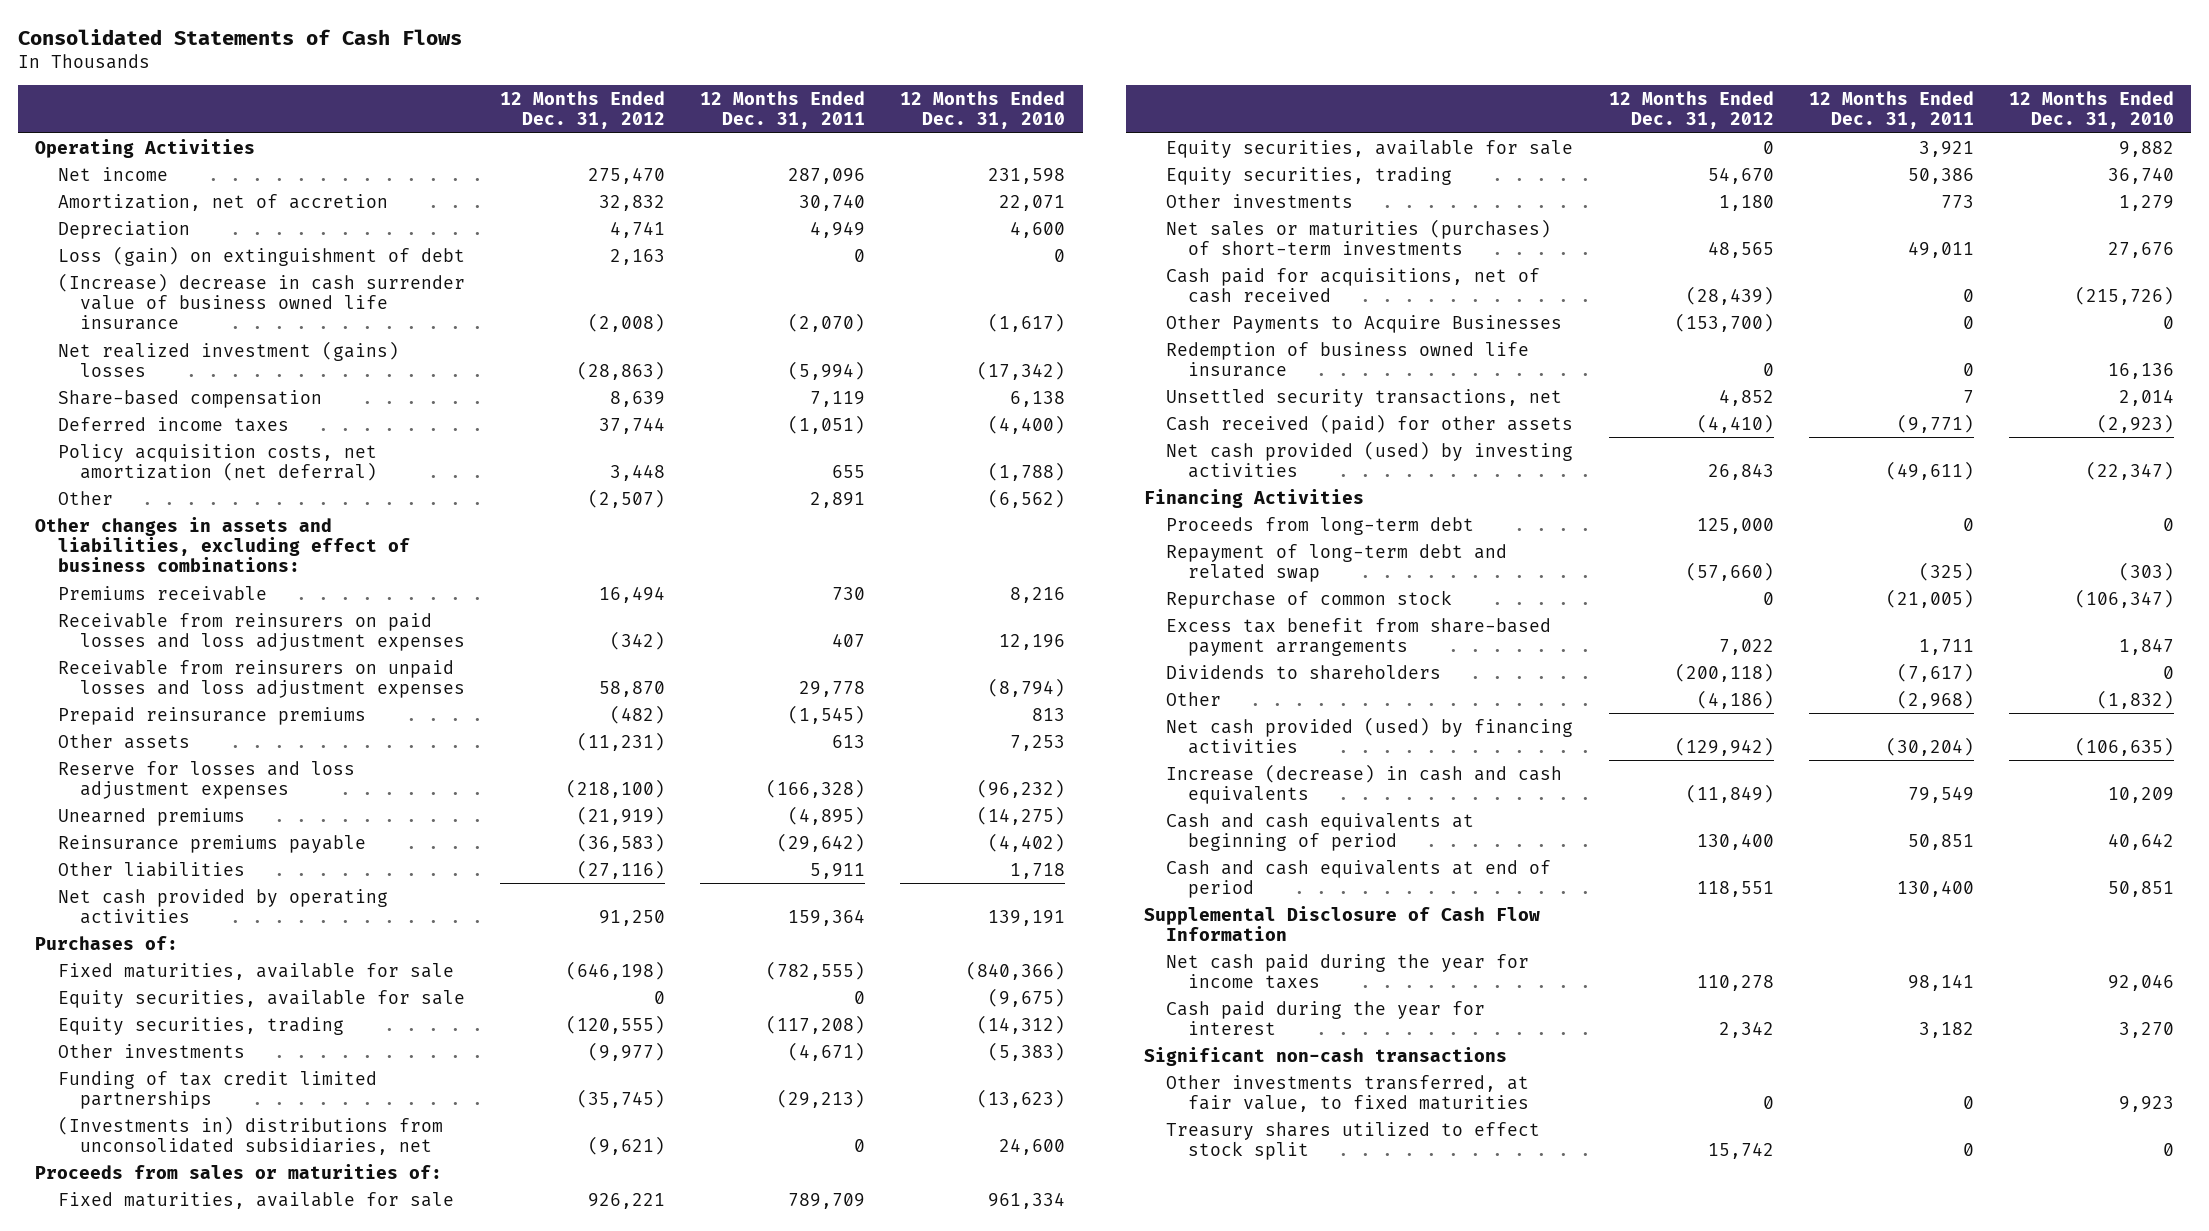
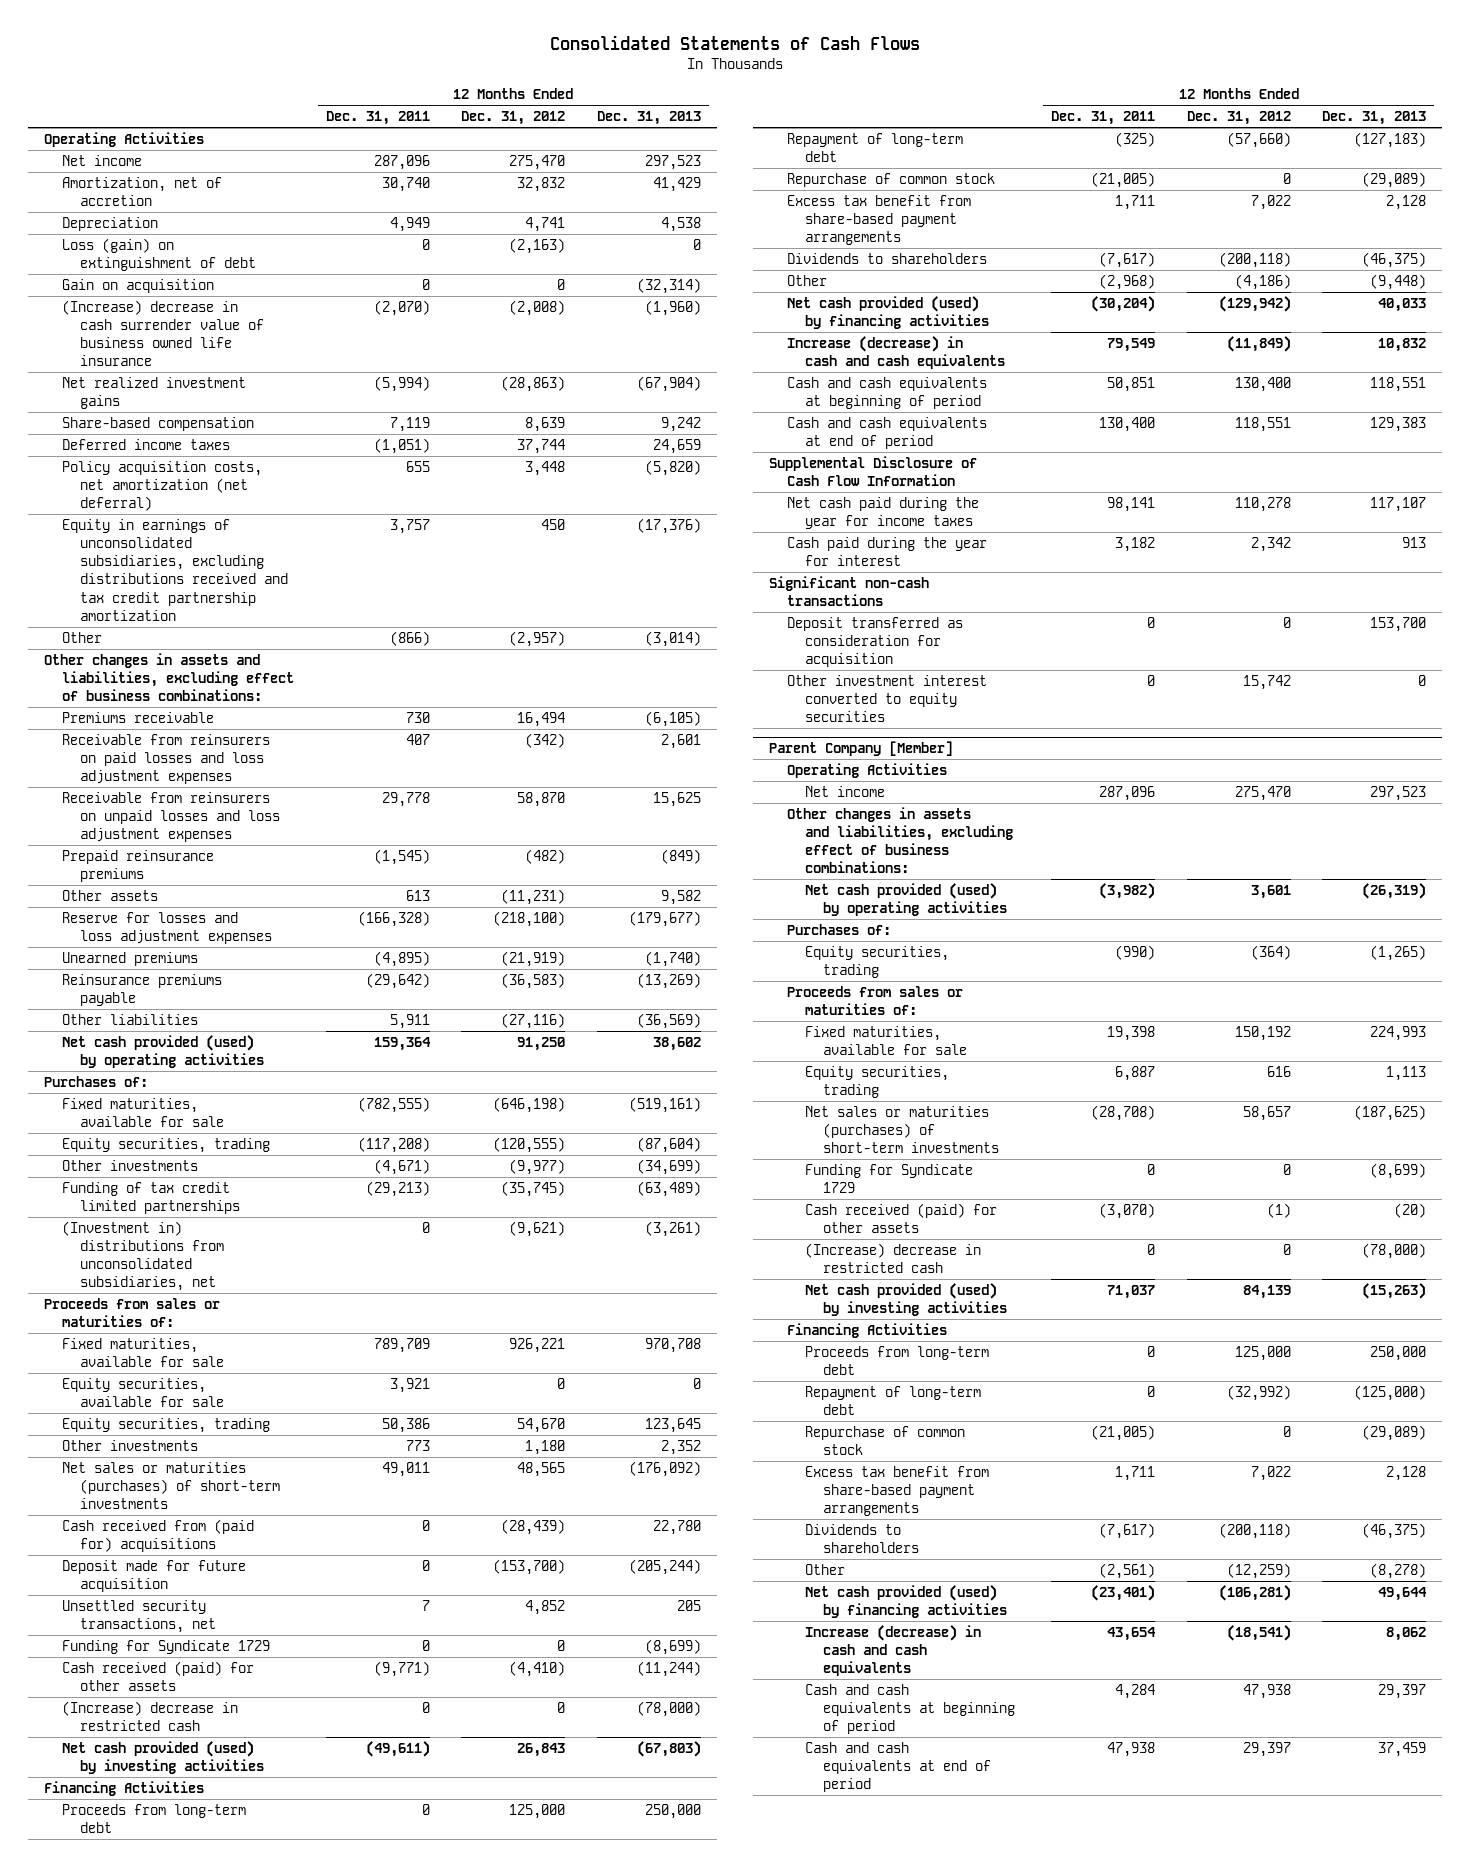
[900,91,1066,130] 12 Months Ended Dec. 31, 2010 -> none
none -> [597,111,702,126] Dec. 31, 2013
[610,248,666,265] 2,163 -> [509,237,566,254] (2,163)
none -> [61,278,214,293] Gain on acquisition
[57,340,399,377] Net realized investment (gains) losses -> [61,376,246,410] Net realized investment gains
none -> [61,518,289,621] Equity in earnings of unconsolidated subsidiaries, excluding distributions received and tax credit partnership amortization
[588,488,666,508] (2,507) -> [509,630,566,647] (2,957)
[810,491,866,508] 2,891 -> [389,630,430,646] (866)
[57,888,388,924] Net cash provided by operating activities -> [61,1034,265,1069] Net cash provided (used) by operating activities
[57,989,465,1008] Equity securities, available for sale -> none
[57,1115,443,1155] (Investments in) distributions from unconsolidated subsidiaries, net -> [61,1220,225,1292] (Investment in) distributions from unconsolidated subsidiaries, net
[1166,341,1530,377] Redemption of business owned life insurance -> none
[1166,267,1541,303] Cash paid for acquisitions, net of cash received -> [61,1518,254,1553] Cash received from (paid for) acquisitions
[1166,314,1563,333] Other Payments to Acquire Businesses -> [61,1559,246,1593] Deposit made for future acquisition
none -> [61,1639,270,1654] Funding for Syndicate 1729
none -> [61,1700,238,1732] (Increase) decrease in restricted cash
[1166,543,1508,582] Repayment of long-term debt and related swap -> [786,132,963,163] Repayment of long-term debt
[1166,1074,1530,1112] Other investments transferred, at fair value, to fixed maturities -> none
none -> [786,616,963,668] Deposit transferred as consideration for acquisition
[1166,1121,1541,1160] Treasury shares utilized to effect stock split -> [786,674,987,723] Other investment interest converted to equity securities
none -> [768,741,953,757] Parent Company [Member]
none -> [786,762,947,778] Operating Activities
none -> [805,785,886,797] Net income
none -> [786,806,1014,874] Other changes in assets and liabilities, excluding effect of business combinations:
none -> [805,882,1008,917] Net cash provided (used) by operating activities
none -> [786,923,891,935] Purchases of:
none -> [805,945,950,979] Equity securities, trading
none -> [786,985,963,1016] Proceeds from sales or maturities of:
none -> [805,1025,968,1056] Fixed maturities, available for sale
none -> [805,1065,950,1099] Equity securities, trading
none -> [805,1105,1000,1154] Net sales or maturities (purchases) of short-term investments
none -> [805,1163,974,1194] Funding for Syndicate 1729
none -> [805,1202,998,1234] Cash received (paid) for other assets
none -> [805,1242,982,1274] (Increase) decrease in restricted cash
none -> [805,1282,1008,1317] Net cash provided (used) by investing activities
none -> [786,1322,947,1338] Financing Activities
none -> [805,1345,990,1376] Proceeds from long-term debt
none -> [805,1385,982,1416] Repayment of long-term debt
none -> [805,1425,966,1456] Repurchase of common stock
none -> [805,1465,990,1517] Excess tax benefit from share-based payment arrangements
none -> [805,1523,920,1554] Dividends to shareholders
none -> [805,1563,846,1575] Other
none -> [805,1584,1008,1619] Net cash provided (used) by financing activities
none -> [805,1624,982,1677] Increase (decrease) in cash and cash equivalents
none -> [805,1683,1016,1735] Cash and cash equivalents at beginning of period
none -> [805,1741,992,1793] Cash and cash equivalents at end of period

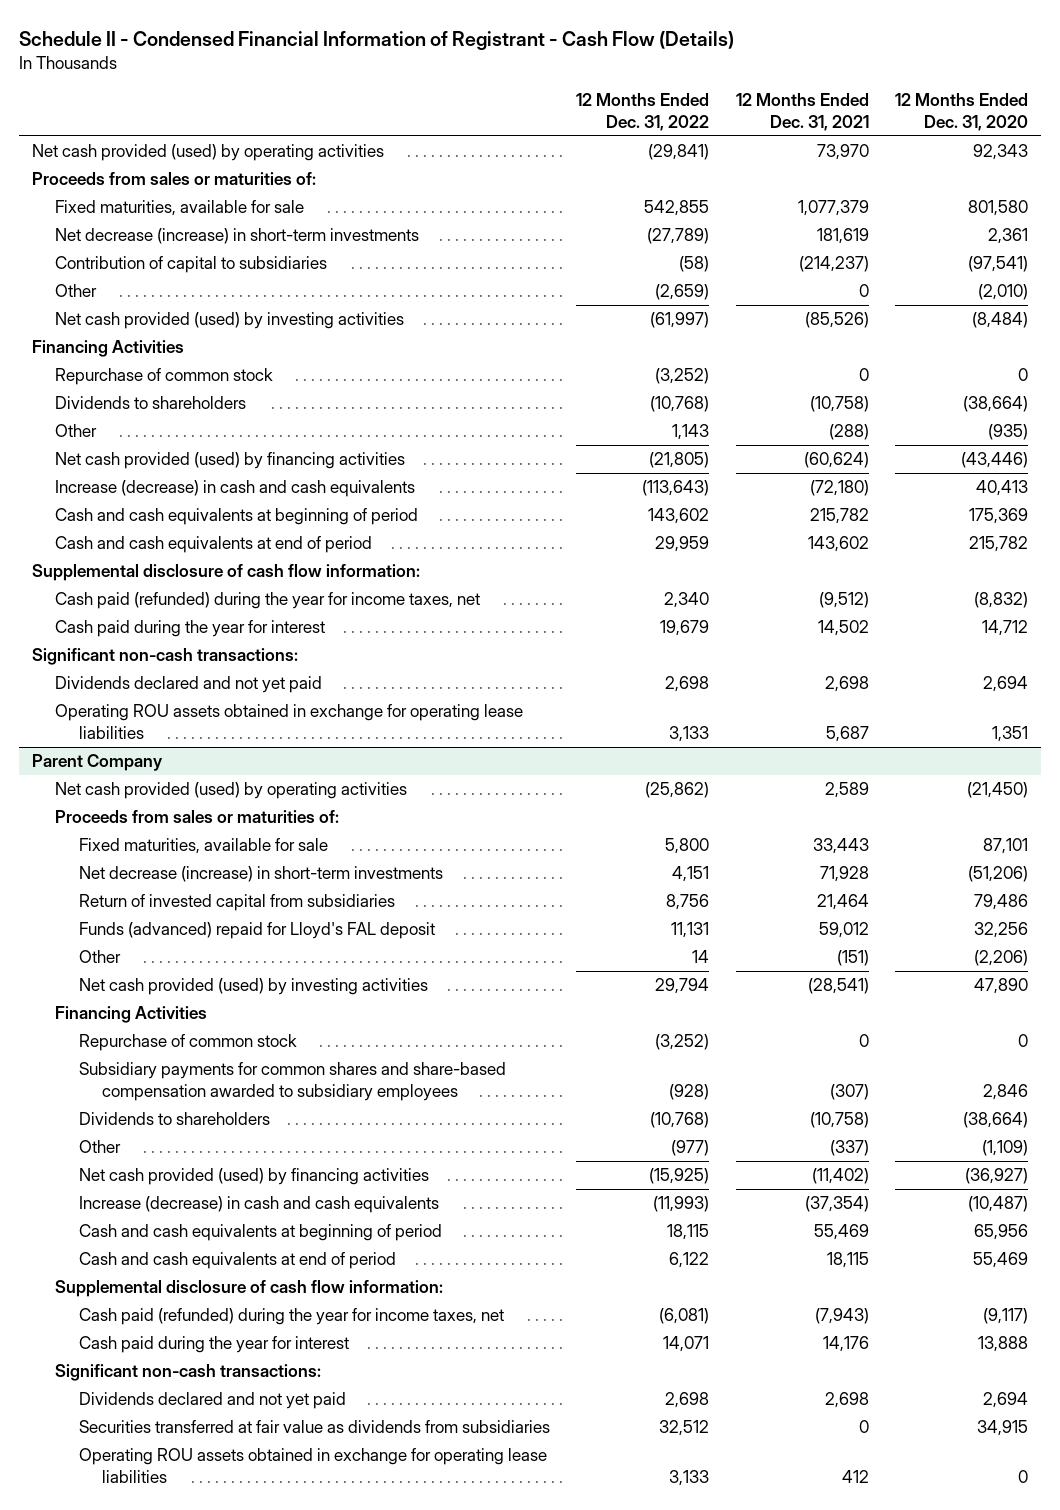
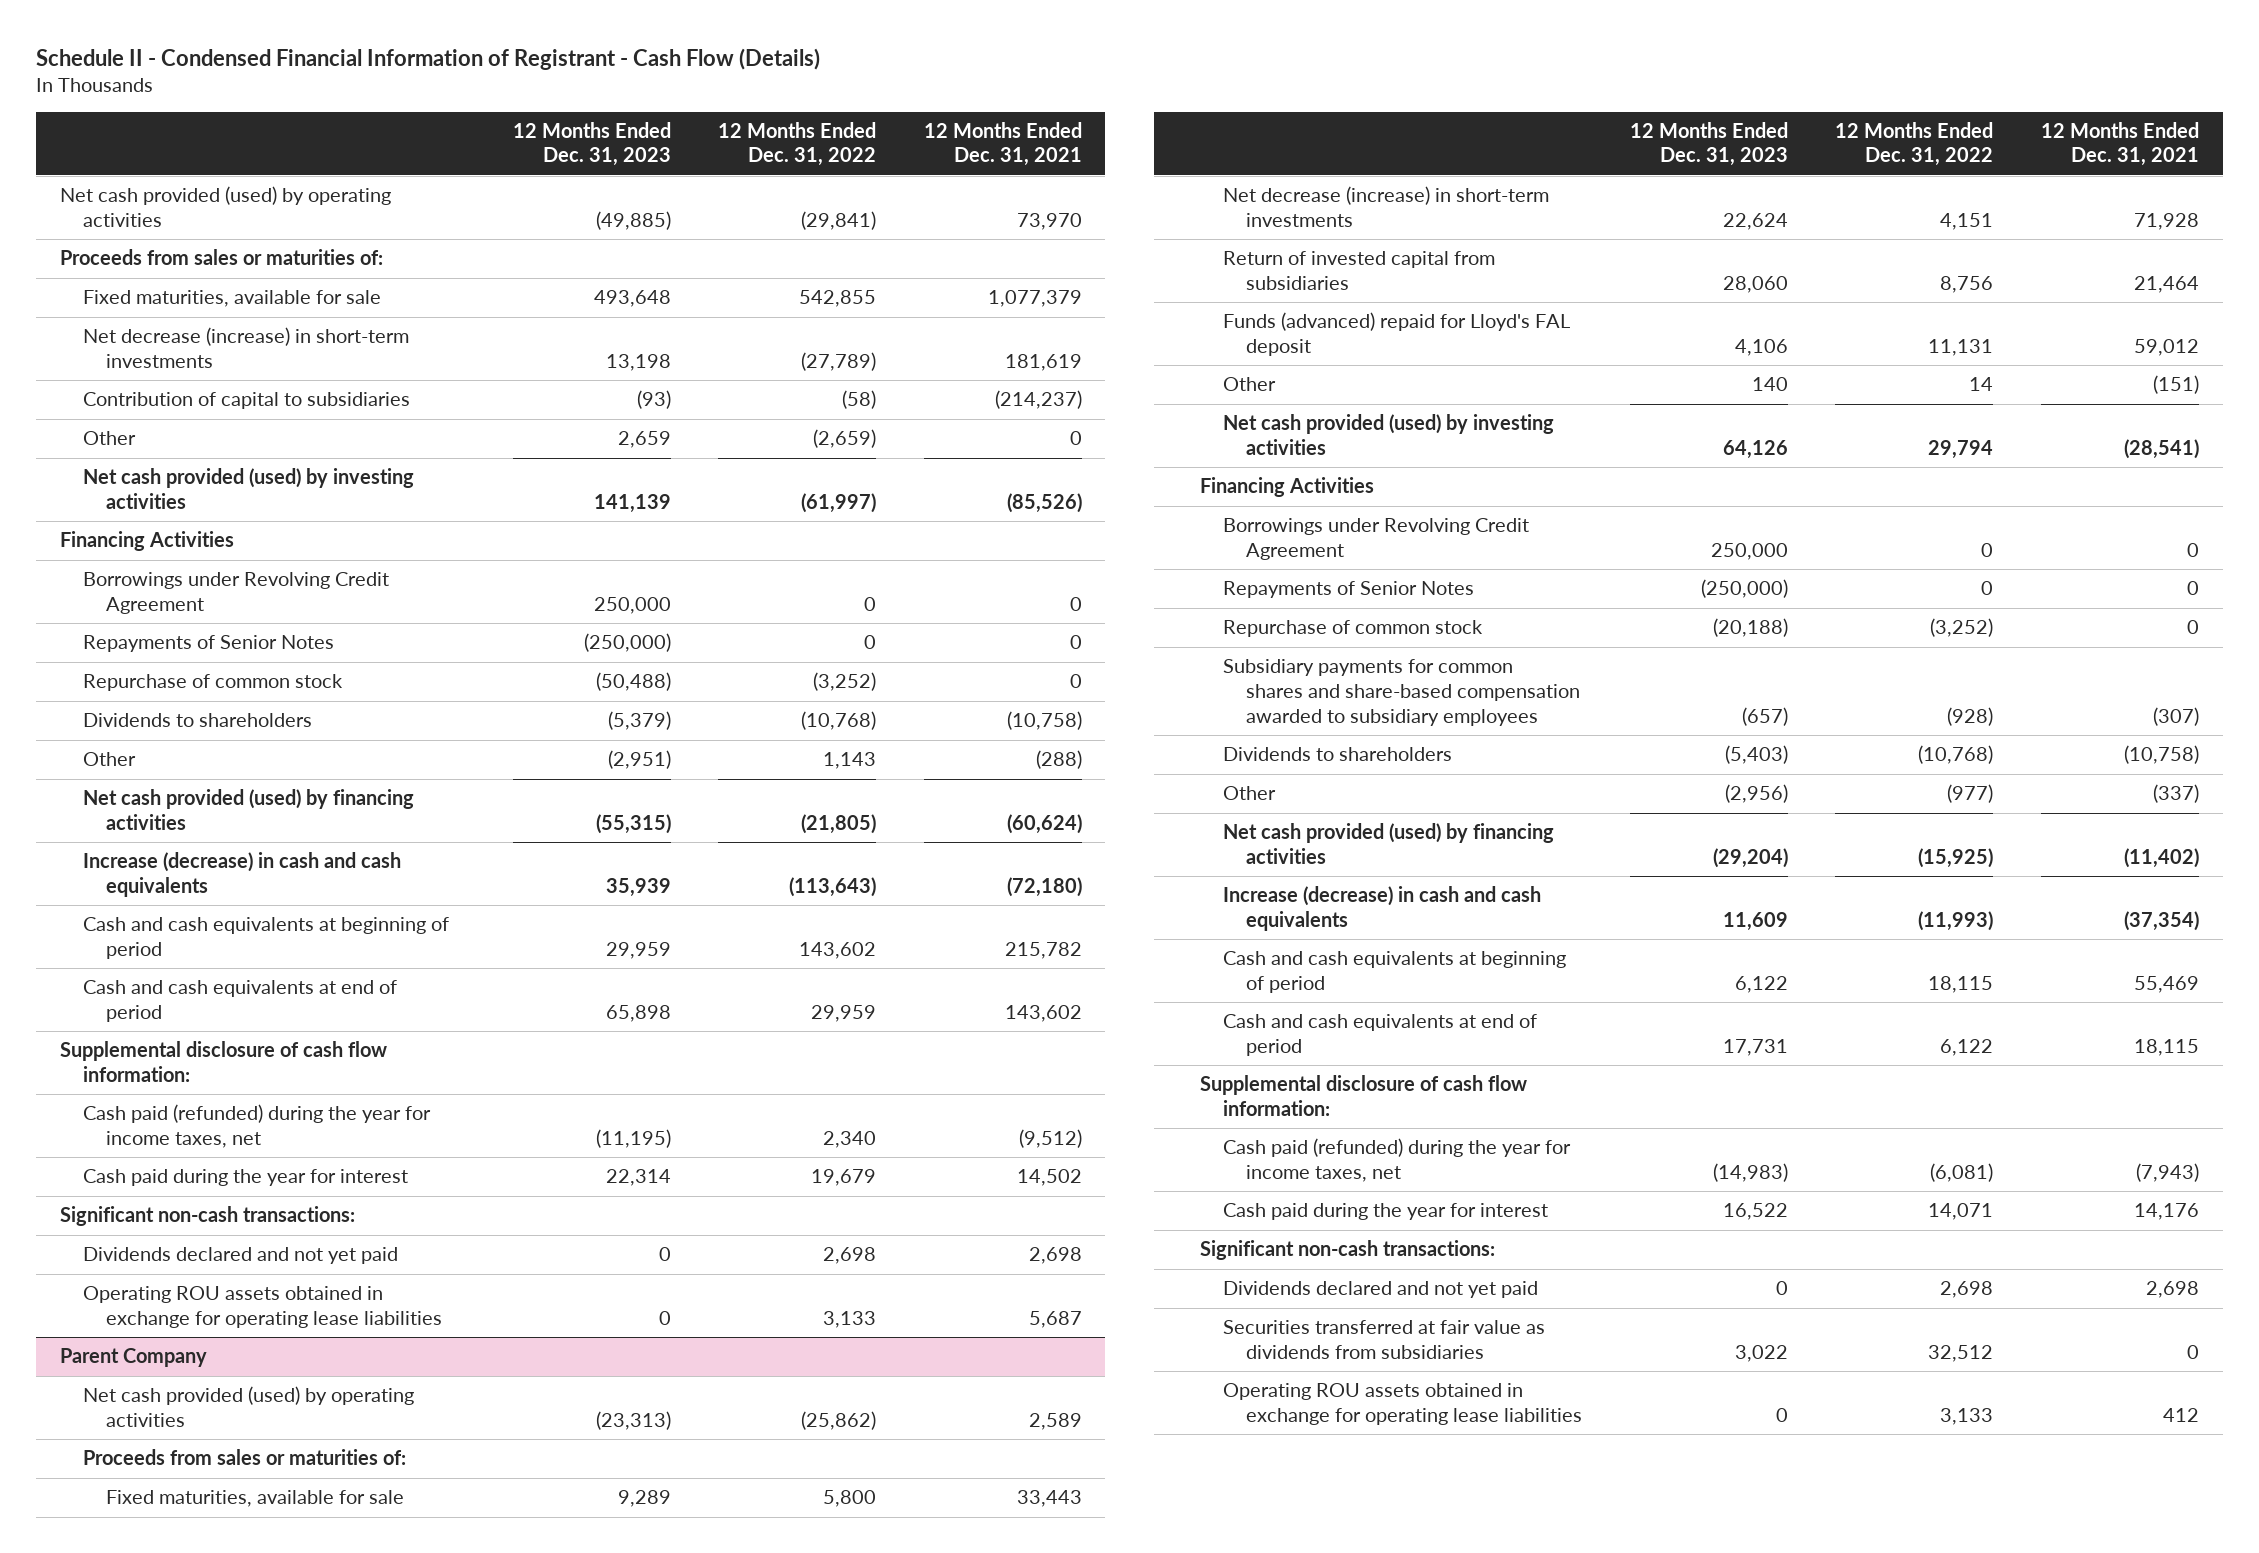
[895,93,1029,132] 12 Months Ended Dec. 31, 2020 -> none
none -> [512,121,671,167] 12 Months Ended Dec. 31, 2023
none -> [82,572,389,614] Borrowings under Revolving Credit Agreement
none -> [82,635,334,653] Repayments of Senior Notes
none -> [1223,518,1530,560] Borrowings under Revolving Credit Agreement
none -> [1223,581,1475,599] Repayments of Senior Notes

